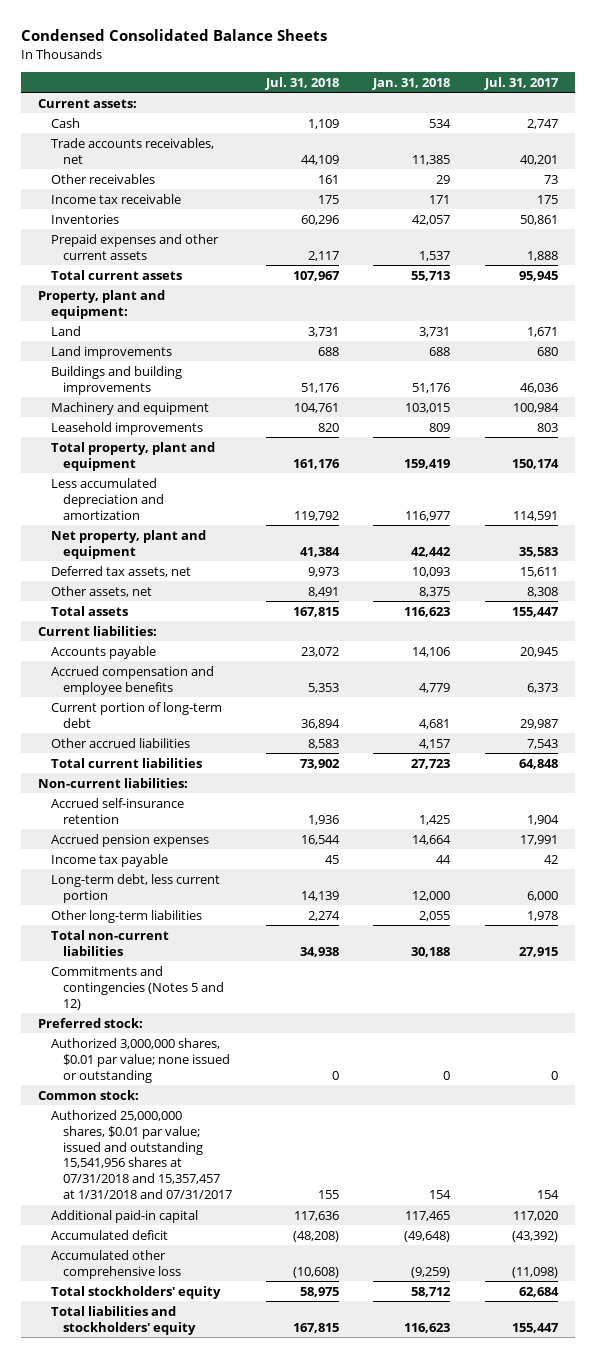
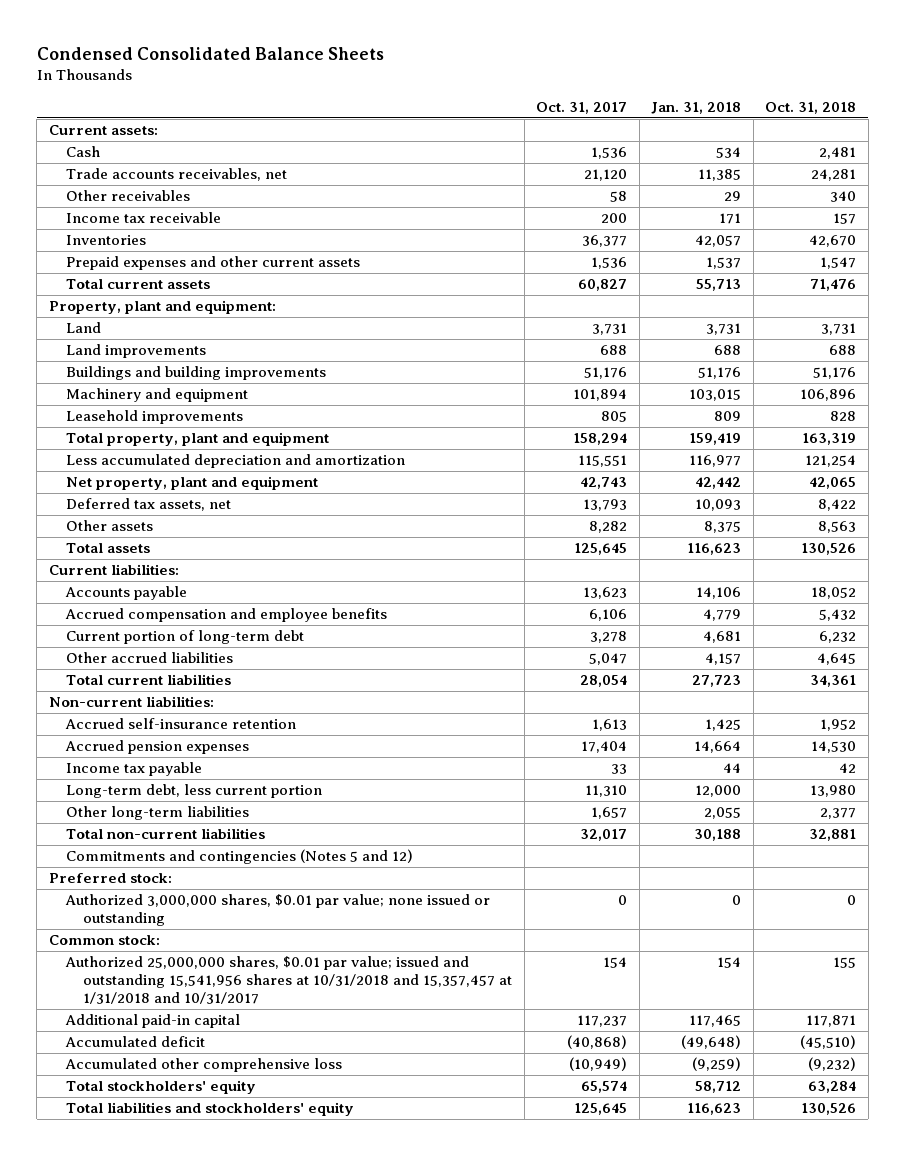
[264,76,339,90] Jul. 31, 2018 -> none
[483,76,559,90] Jul. 31, 2017 -> none
none -> [536,101,628,114] Oct. 31, 2017
none -> [765,101,857,114] Oct. 31, 2018
[50,585,152,597] Other assets, net -> [66,520,154,532] Other assets
[50,1109,232,1200] Authorized 25,000,000 shares, $0.01 par value; issued and outstanding 15,541,956 shares at 07/31/2018 and 15,357,457 at 1/31/2018 and 07/31/2017 -> [65,956,513,1004] Authorized 25,000,000 shares, $0.01 par value; issued and outstanding 15,541,956 shares at 10/31/2018 and 15,357,457 at 1/31/2018 and 10/31/2017

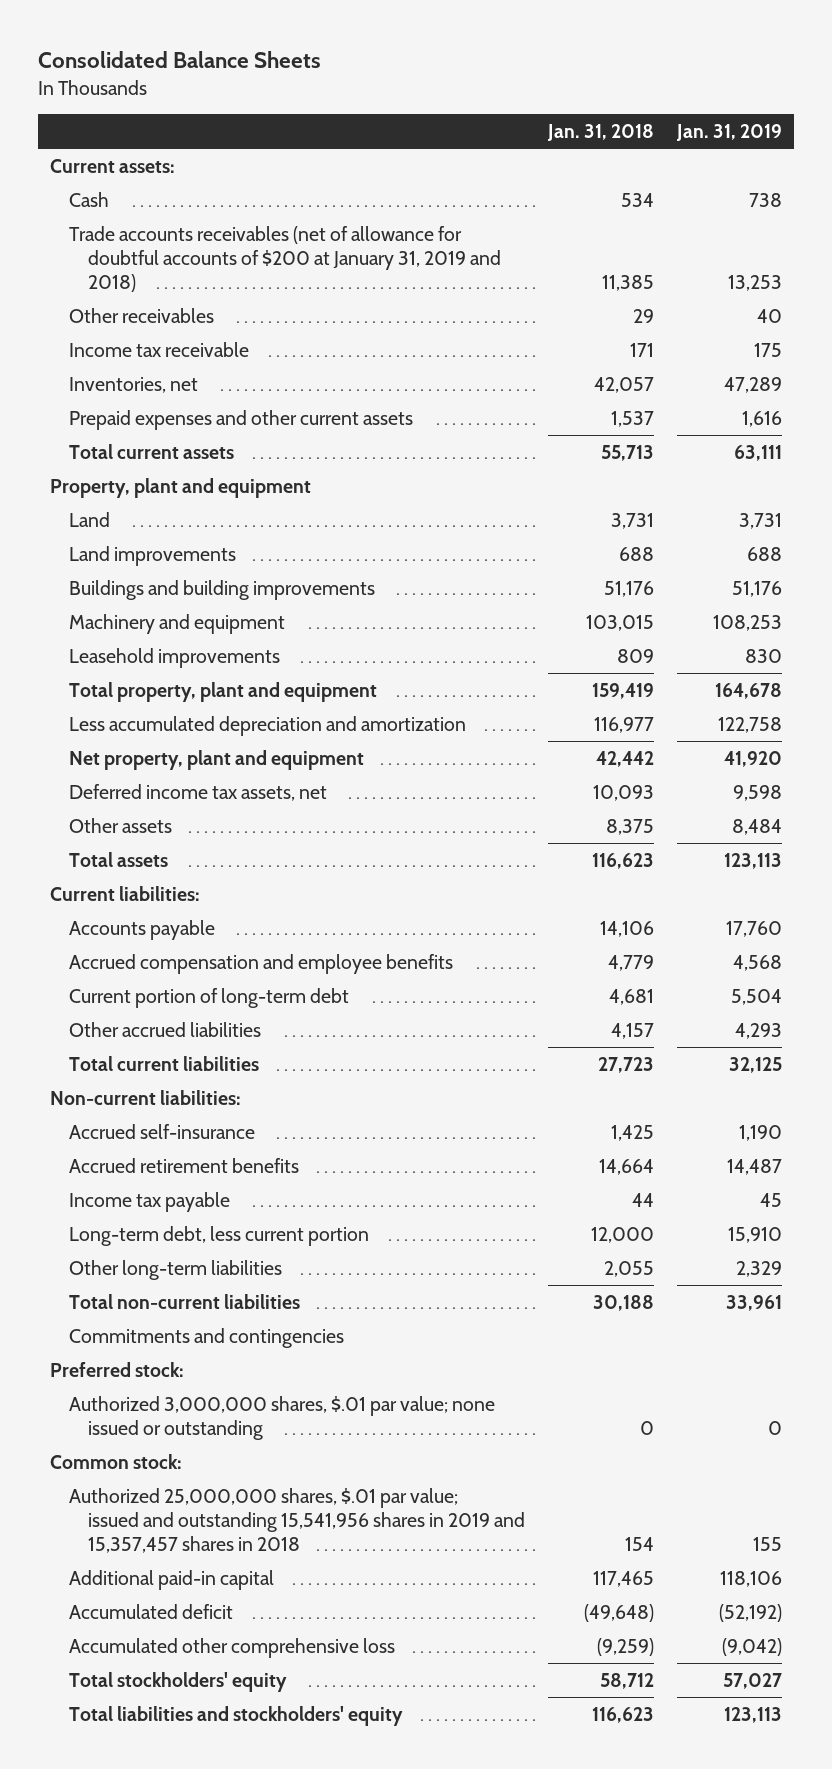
[36,47,384,61] Condensed Consolidated Balance Sheets -> [38,51,322,69] Consolidated Balance Sheets
[536,101,628,114] Oct. 31, 2017 -> none
[765,101,857,114] Oct. 31, 2018 -> none
none -> [676,123,783,141] Jan. 31, 2019
[66,168,288,182] Trade accounts receivables, net -> [68,225,501,292] Trade accounts receivables (net of allowance for doubtful accounts of $200 at January 31, 2019 and 2018)
[66,235,147,246] Inventories -> [68,376,198,393] Inventories, net
[48,300,276,315] Property, plant and equipment: -> [49,477,311,498] Property, plant and equipment
[66,498,232,512] Deferred tax assets, net -> [68,783,327,801] Deferred income tax assets, net
[65,718,297,730] Accrued self-insurance retention -> [68,1123,255,1139] Accrued self-insurance
[65,740,250,755] Accrued pension expenses -> [68,1157,299,1173] Accrued retirement benefits
[66,849,414,865] Commitments and contingencies (Notes 5 and 12) -> [68,1327,344,1348] Commitments and contingencies
[65,894,491,926] Authorized 3,000,000 shares, $0.01 par value; none issued or outstanding -> [68,1395,495,1440] Authorized 3,000,000 shares, $.01 par value; none issued or outstanding
[65,956,513,1004] Authorized 25,000,000 shares, $0.01 par value; issued and outstanding 15,541,956 shares at 10/31/2018 and 15,357,457 at 1/31/2018 and 10/31/2017 -> [68,1487,525,1553] Authorized 25,000,000 shares, $.01 par value; issued and outstanding 15,541,956 shares in 2019 and 15,357,457 shares in 2018

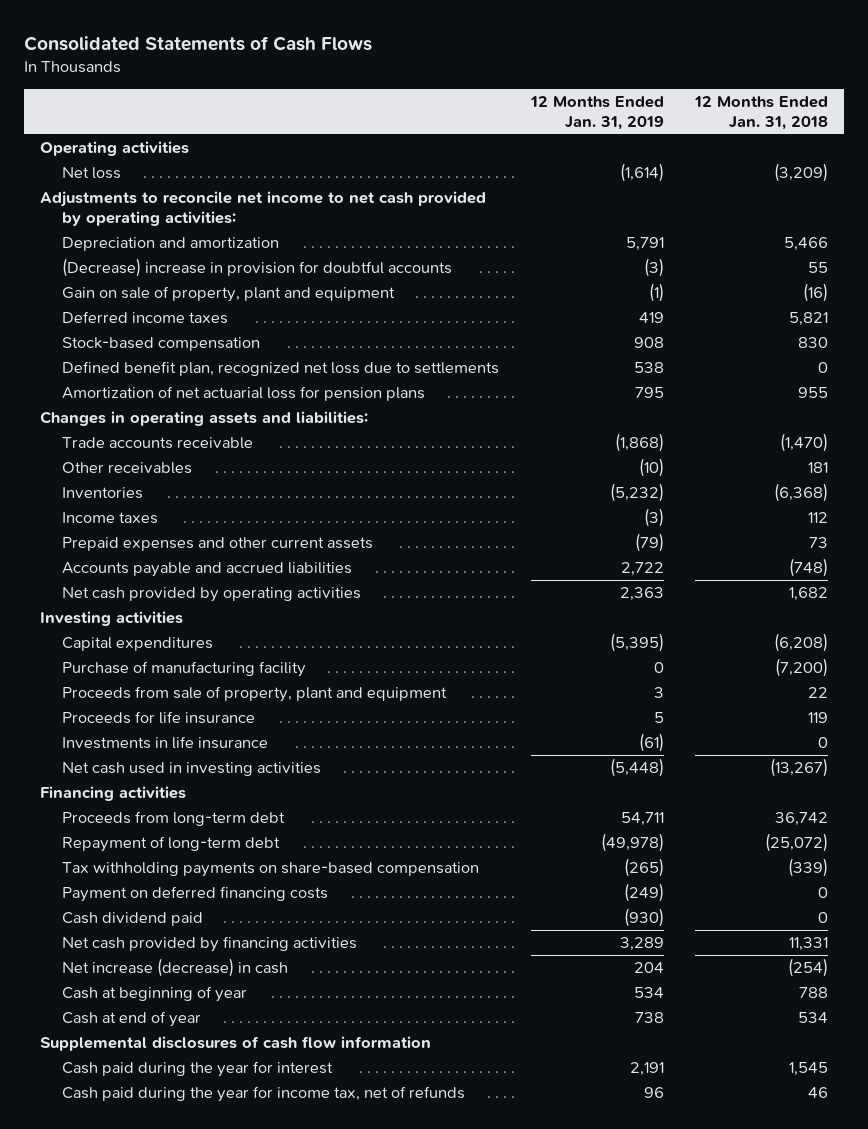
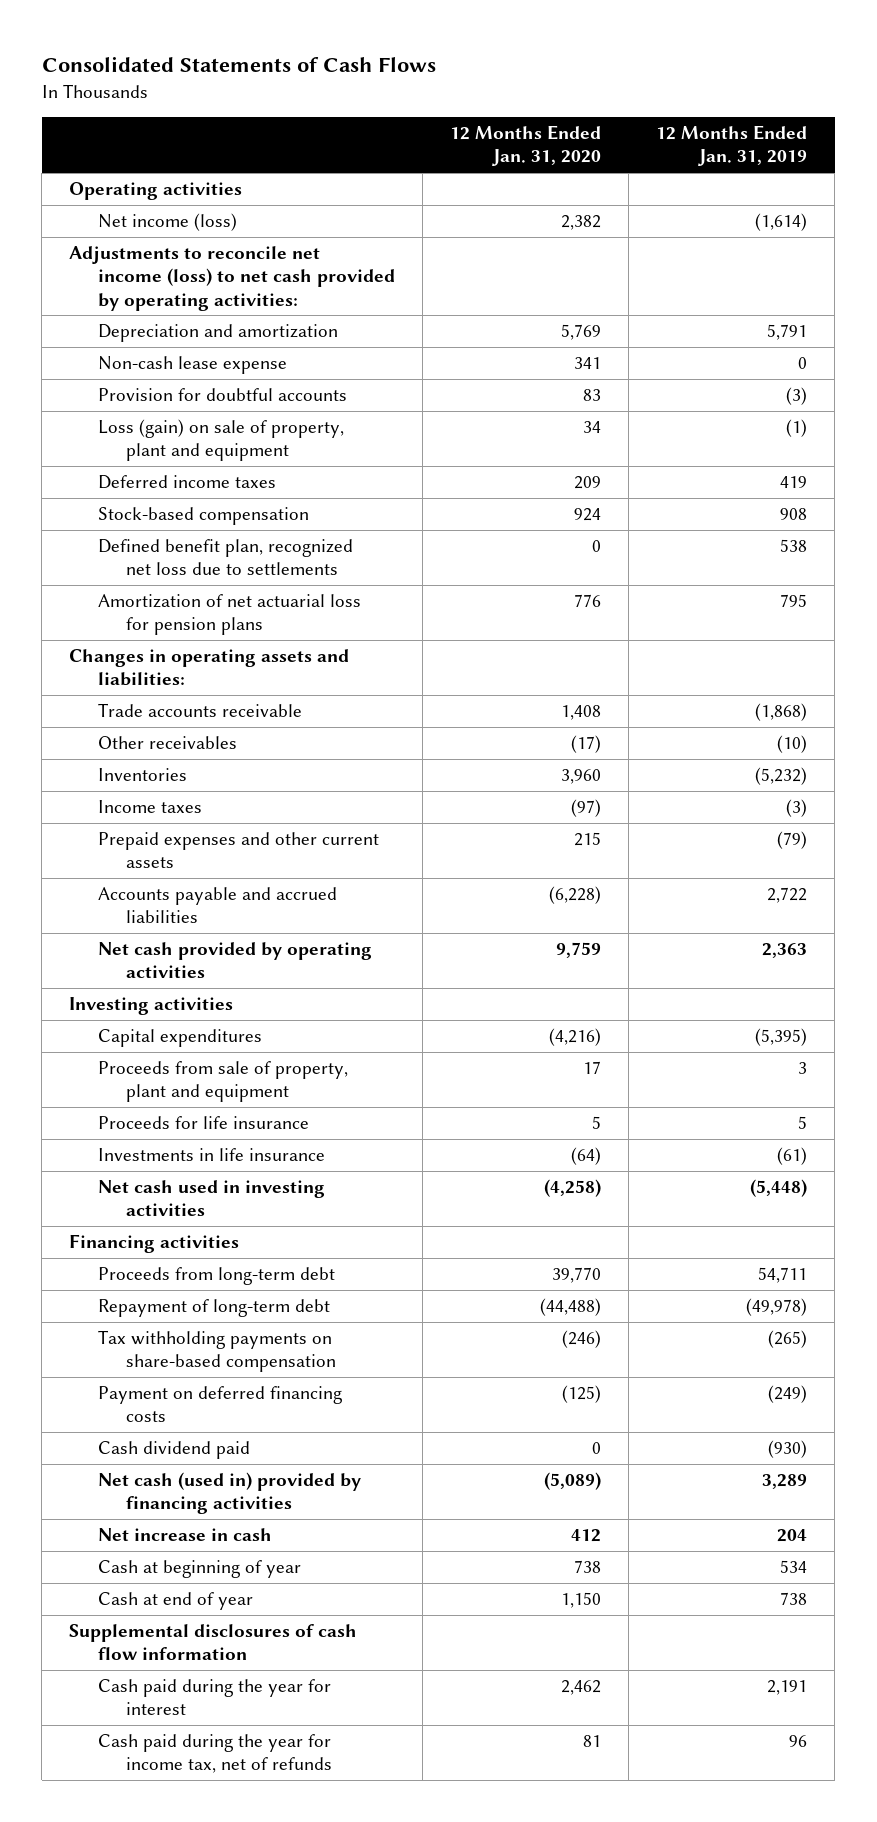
[694,96,829,130] 12 Months Ended Jan. 31, 2018 -> none
none -> [450,125,602,167] 12 Months Ended Jan. 31, 2020
[62,167,122,180] Net loss -> [97,213,237,232] Net income (loss)
[39,191,486,226] Adjustments to reconcile net income to net cash provided by operating activities: -> [69,246,395,311] Adjustments to reconcile net income (loss) to net cash provided by operating activities:
none -> [97,356,287,375] Non-cash lease expense
[62,258,453,278] (Decrease) increase in provision for doubtful accounts -> [97,388,347,402] Provision for doubtful accounts
[62,286,396,303] Gain on sale of property, plant and equipment -> [97,419,344,462] Loss (gain) on sale of property, plant and equipment
[62,661,307,678] Purchase of manufacturing facility -> none
[62,936,358,953] Net cash provided by financing activities -> [97,1472,361,1515] Net cash (used in) provided by financing activities
[62,958,289,978] Net increase (decrease) in cash -> [97,1528,272,1542] Net increase in cash

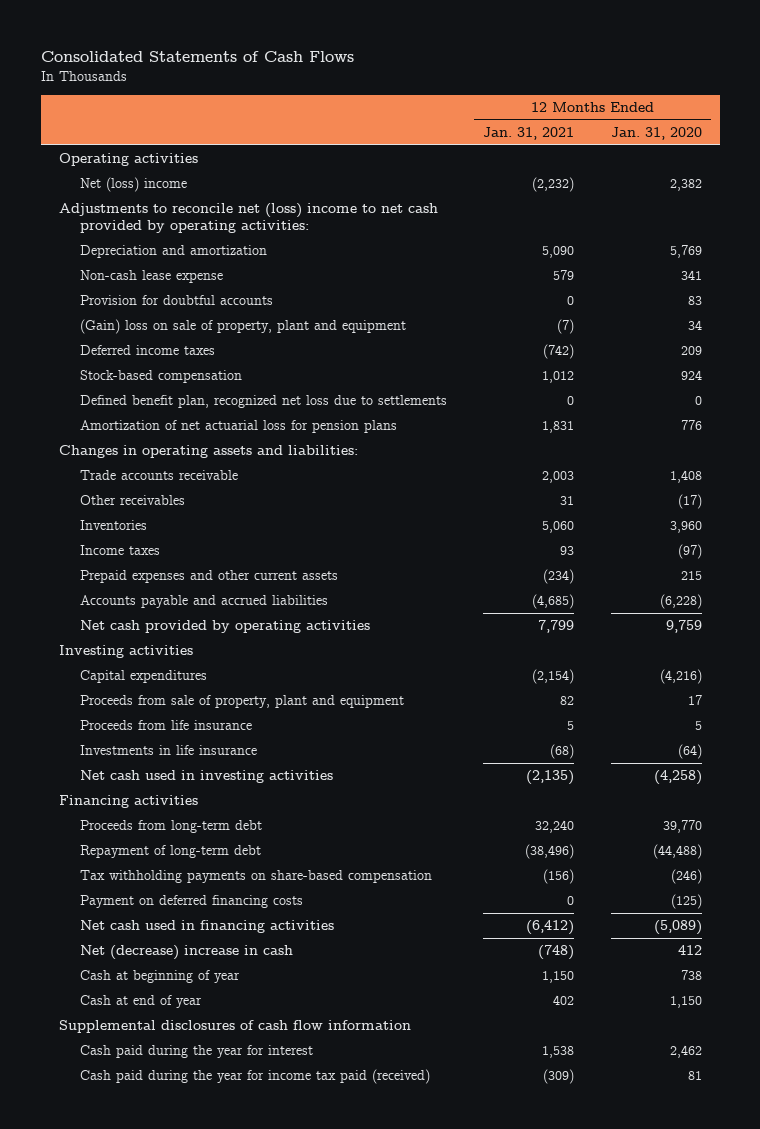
[656,125,808,167] 12 Months Ended Jan. 31, 2019 -> none
none -> [483,127,575,141] Jan. 31, 2021
[97,213,237,232] Net income (loss) -> [80,177,188,193] Net (loss) income
[69,246,395,311] Adjustments to reconcile net income (loss) to net cash provided by operating activities: -> [58,203,438,233] Adjustments to reconcile net (loss) income to net cash provided by operating activities:
[97,419,344,462] Loss (gain) on sale of property, plant and equipment -> [80,319,407,335] (Gain) loss on sale of property, plant and equipment
[97,1116,309,1130] Proceeds for life insurance -> [80,720,253,731] Proceeds from life insurance
[97,1441,250,1460] Cash dividend paid -> none
[97,1472,361,1515] Net cash (used in) provided by financing activities -> [80,920,335,934] Net cash used in financing activities
[97,1528,272,1542] Net increase in cash -> [80,945,294,961] Net (decrease) increase in cash
[97,1734,333,1774] Cash paid during the year for income tax, net of refunds -> [80,1069,431,1085] Cash paid during the year for income tax paid (received)

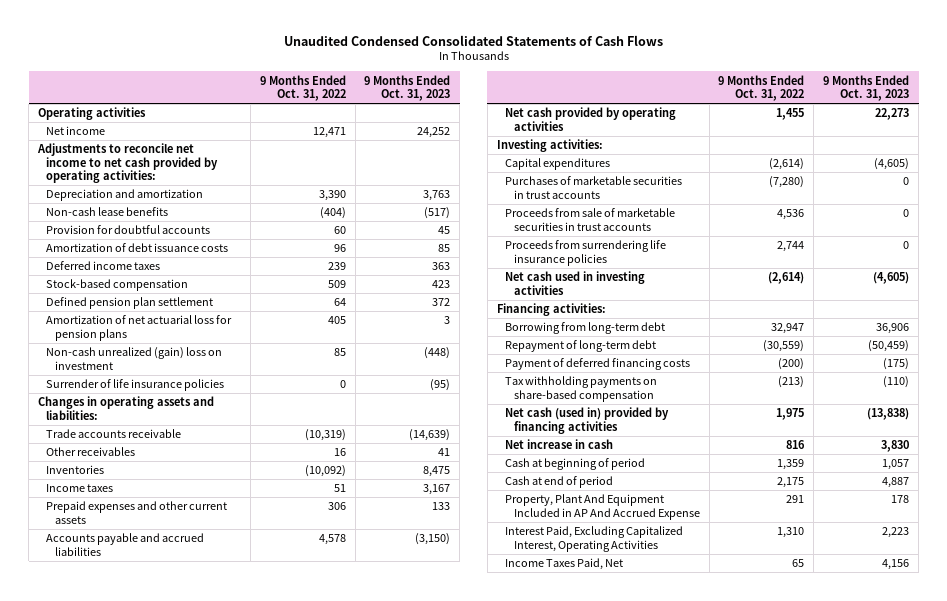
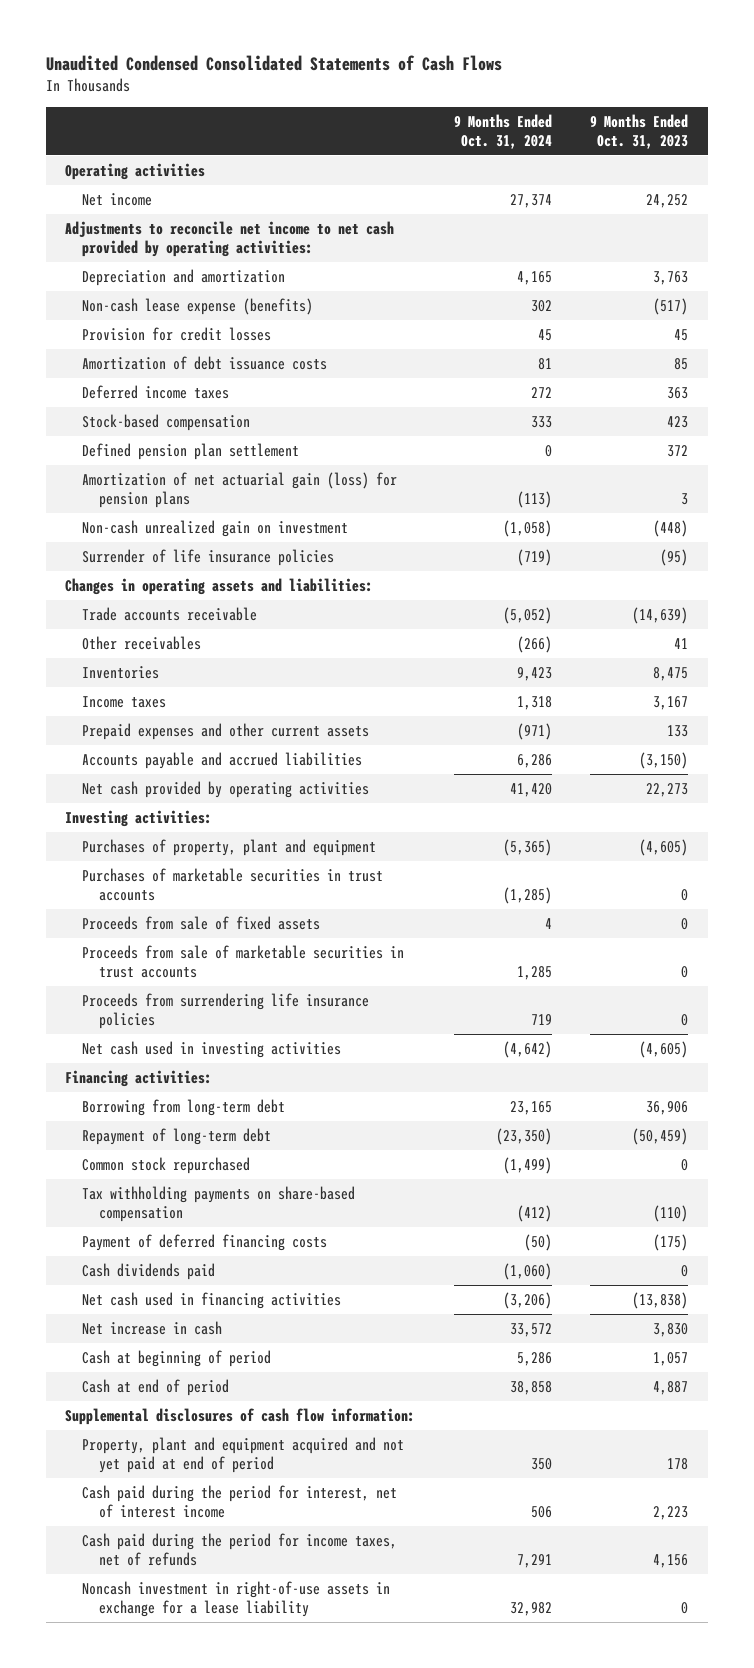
[259,74,346,102] 9 Months Ended Oct. 31, 2022 -> none
none -> [453,113,552,149] 9 Months Ended Oct. 31, 2024
[46,207,169,217] Non-cash lease benefits -> [82,297,314,315] Non-cash lease expense (benefits)
[46,225,211,235] Provision for doubtful accounts -> [82,326,272,341] Provision for credit losses
[46,315,233,341] Amortization of net actuarial loss for pension plans -> [82,471,398,508] Amortization of net actuarial gain (loss) for pension plans
[46,347,223,370] Non-cash unrealized (gain) loss on investment -> [82,519,349,537] Non-cash unrealized gain on investment
[505,158,611,171] Capital expenditures -> [82,838,377,856] Purchases of property, plant and equipment
none -> [82,915,321,930] Proceeds from sale of fixed assets
none -> [82,1156,251,1174] Common stock repurchased
[505,358,691,371] Payment of deferred financing costs -> [82,1233,328,1251] Payment of deferred financing costs
none -> [82,1262,216,1280] Cash dividends paid
[505,407,670,434] Net cash (used in) provided by financing activities -> [82,1291,342,1309] Net cash used in financing activities
none -> [65,1407,416,1425] Supplemental disclosures of cash flow information:
[505,494,700,520] Property, Plant And Equipment Included in AP And Accrued Expense -> [82,1436,405,1473] Property, plant and equipment acquired and not yet paid at end of period
[505,526,684,552] Interest Paid, Excluding Capitalized Interest, Operating Activities -> [82,1484,398,1518] Cash paid during the period for interest, net of interest income
[505,558,624,571] Income Taxes Paid, Net -> [82,1532,398,1566] Cash paid during the period for income taxes, net of refunds
none -> [82,1580,391,1617] Noncash investment in right-of-use assets in exchange for a lease liability

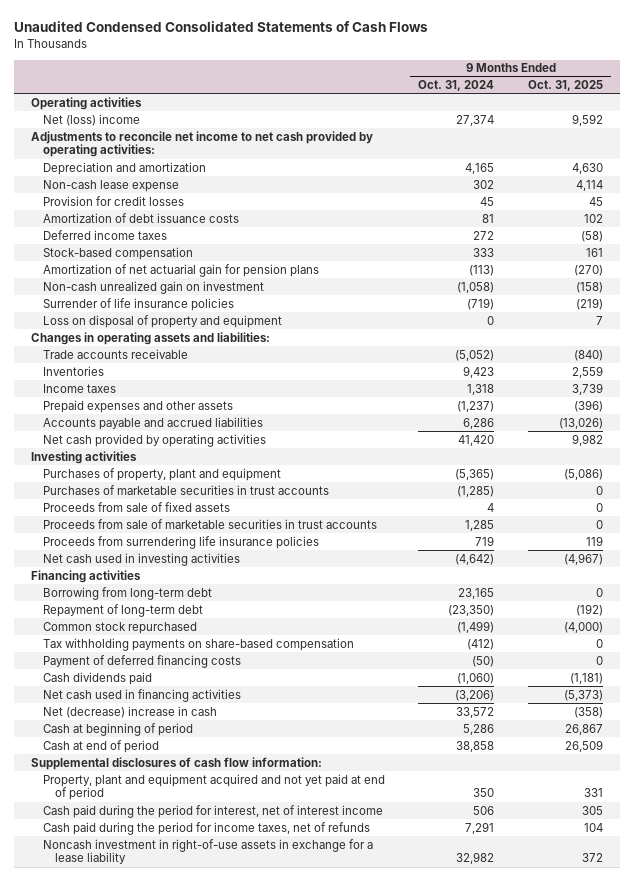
[590,113,689,149] 9 Months Ended Oct. 31, 2023 -> none
none -> [527,80,603,92] Oct. 31, 2025
[82,192,153,206] Net income -> [43,113,141,126] Net (loss) income
[82,297,314,315] Non-cash lease expense (benefits) -> [43,179,180,192] Non-cash lease expense
[82,442,300,460] Defined pension plan settlement -> none
[82,471,398,508] Amortization of net actuarial gain (loss) for pension plans -> [43,263,320,277] Amortization of net actuarial gain for pension plans
none -> [43,314,283,328] Loss on disposal of property and equipment
[82,635,202,650] Other receivables -> none
[82,722,370,740] Prepaid expenses and other current assets -> [43,399,234,413] Prepaid expenses and other assets
[516,722,552,740] (971) -> [457,400,495,412] (1,237)
[65,809,213,827] Investing activities: -> [31,450,138,464] Investing activities
[65,1069,213,1087] Financing activities: -> [31,569,142,583] Financing activities
[82,1320,223,1335] Net increase in cash -> [43,705,218,718] Net (decrease) increase in cash

